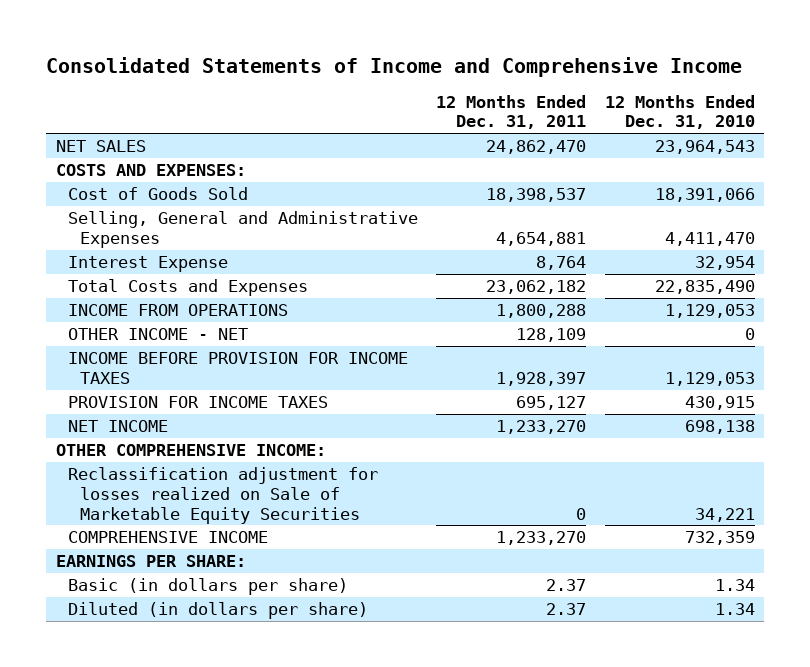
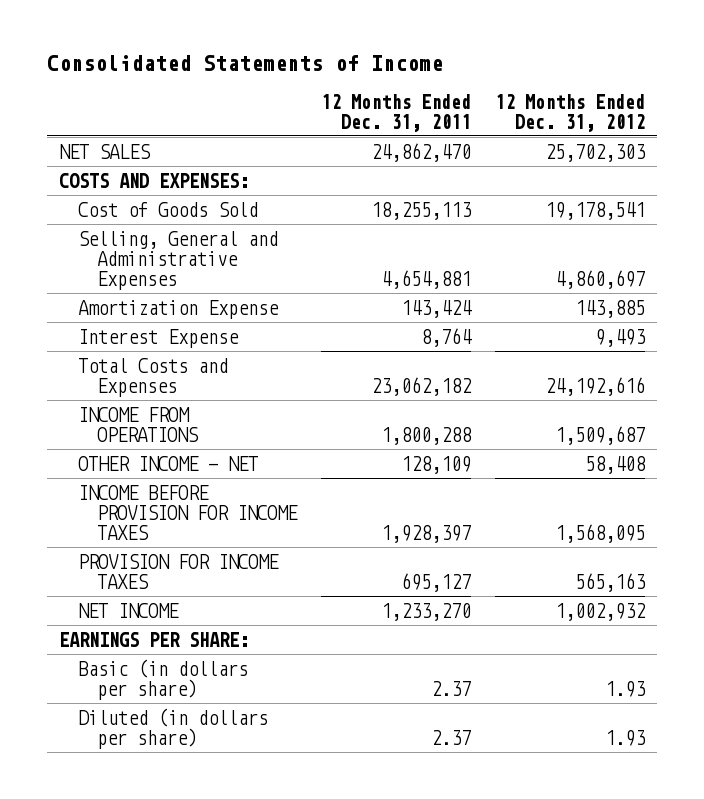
[46,56,743,77] Consolidated Statements of Income and Comprehensive Income -> [46,55,443,72] Consolidated Statements of Income
[604,94,755,130] 12 Months Ended Dec. 31, 2010 -> none
none -> [494,93,645,132] 12 Months Ended Dec. 31, 2012
[486,188,587,203] 18,398,537 -> [370,201,472,220] 18,255,113
none -> [77,299,279,319] Amortization Expense
[55,444,326,457] OTHER COMPREHENSIVE INCOME: -> none
[67,467,378,524] Reclassification adjustment for losses realized on Sale of Marketable Equity Securities -> none
[67,531,268,544] COMPREHENSIVE INCOME -> none

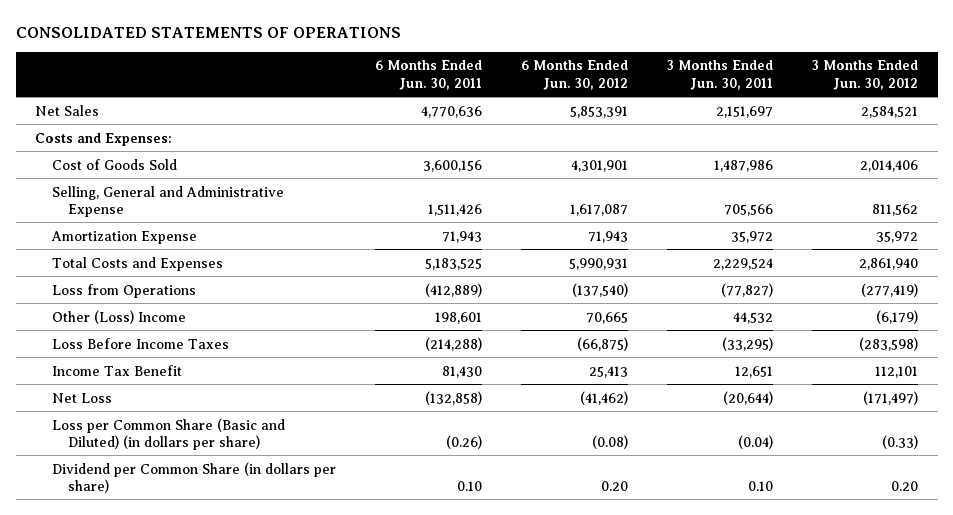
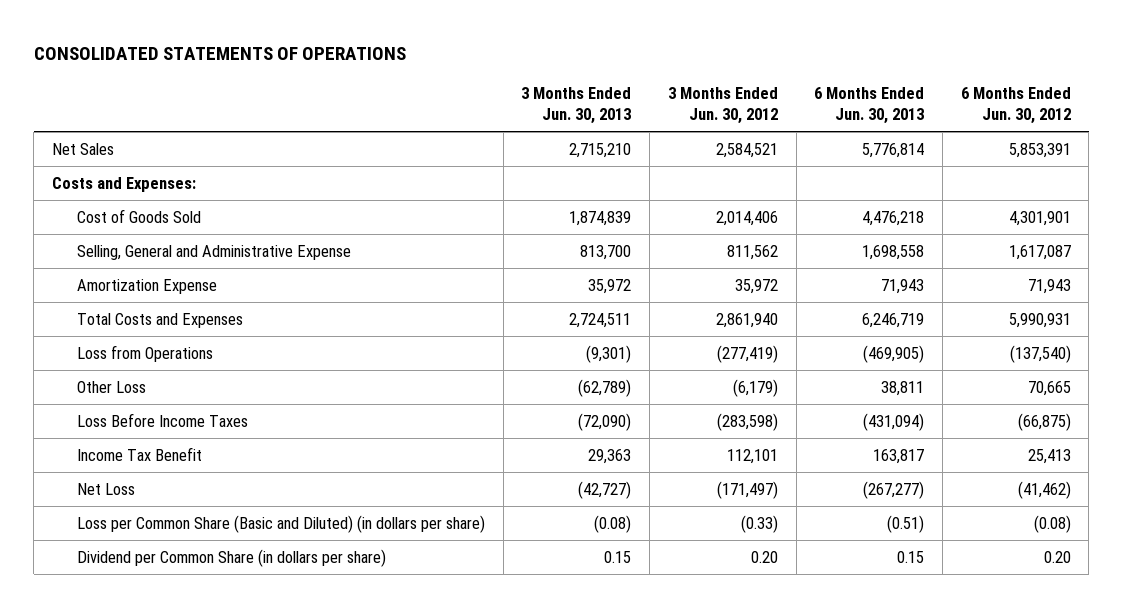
[374,60,482,90] 6 Months Ended Jun. 30, 2011 -> none
[667,60,774,90] 3 Months Ended Jun. 30, 2011 -> none
none -> [521,87,632,125] 3 Months Ended Jun. 30, 2013
none -> [814,87,925,125] 6 Months Ended Jun. 30, 2013
[51,309,186,324] Other (Loss) Income -> [76,380,146,393] Other Loss

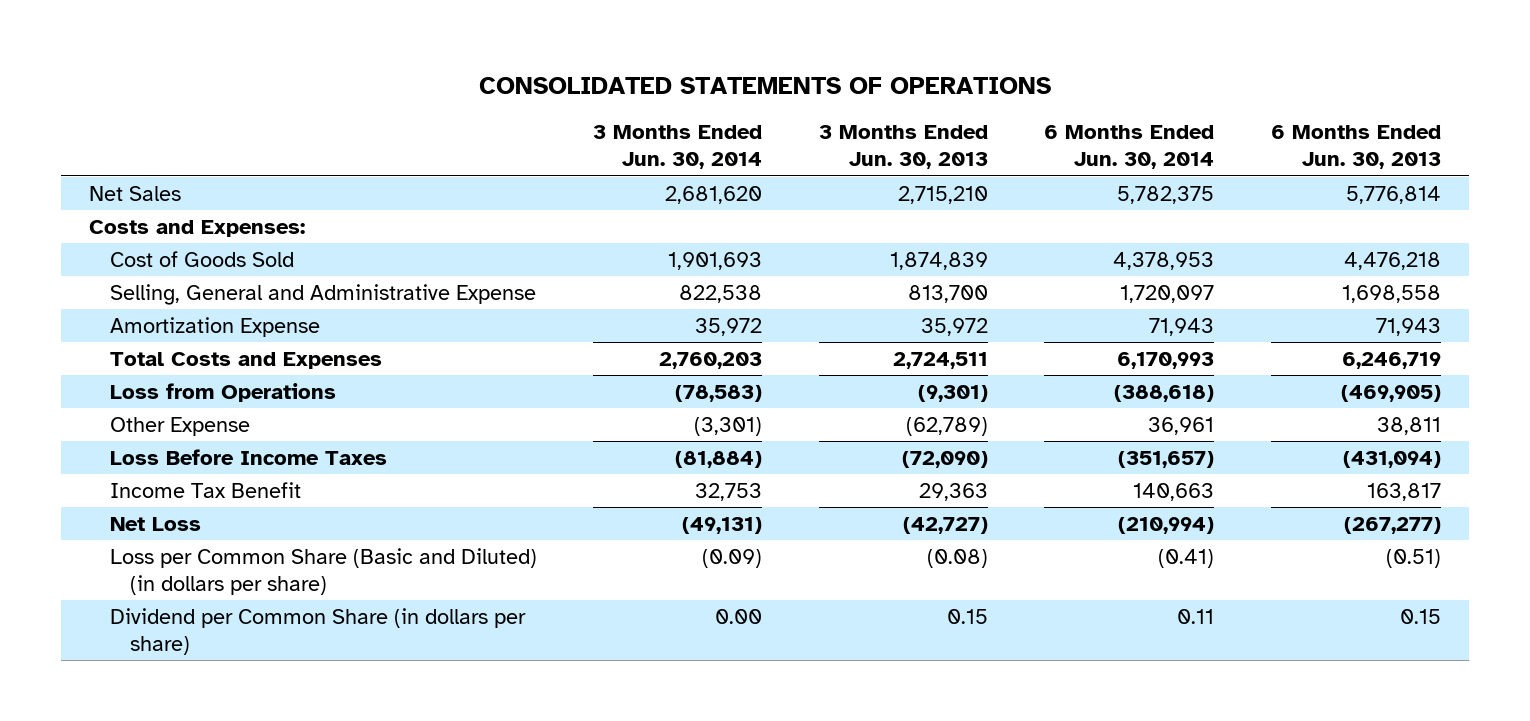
[667,87,778,125] 3 Months Ended Jun. 30, 2012 -> none
[960,87,1071,125] 6 Months Ended Jun. 30, 2012 -> none
none -> [593,125,763,170] 3 Months Ended Jun. 30, 2014
none -> [1044,125,1215,170] 6 Months Ended Jun. 30, 2014
[76,380,146,393] Other Loss -> [109,416,250,436] Other Expense

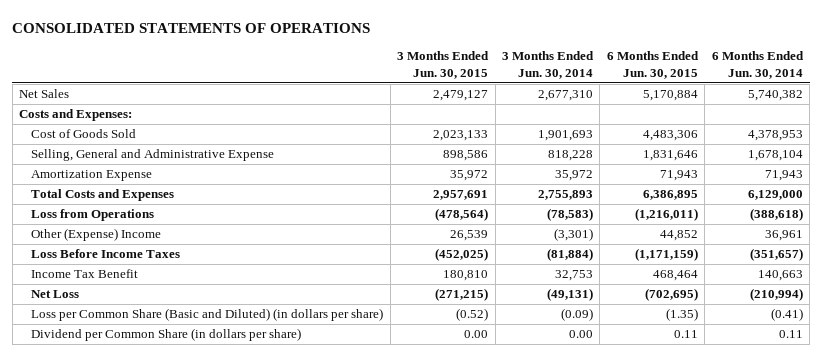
[818,125,988,170] 3 Months Ended Jun. 30, 2013 -> none
[1270,125,1441,170] 6 Months Ended Jun. 30, 2013 -> none
none -> [397,51,490,79] 3 Months Ended Jun. 30, 2015
none -> [606,51,699,79] 6 Months Ended Jun. 30, 2015
[665,185,763,204] 2,681,620 -> [538,90,594,102] 2,677,310
[1117,185,1215,204] 5,782,375 -> [747,90,803,102] 5,740,382
[679,284,763,303] 822,538 -> [548,150,594,162] 818,228
[1120,284,1215,303] 1,720,097 -> [747,150,803,162] 1,678,104
[659,351,763,369] 2,760,203 -> [538,190,594,201] 2,755,893
[1117,351,1215,369] 6,170,993 -> [747,190,803,201] 6,129,000
[109,416,250,436] Other Expense -> [31,228,162,242] Other (Expense) Income

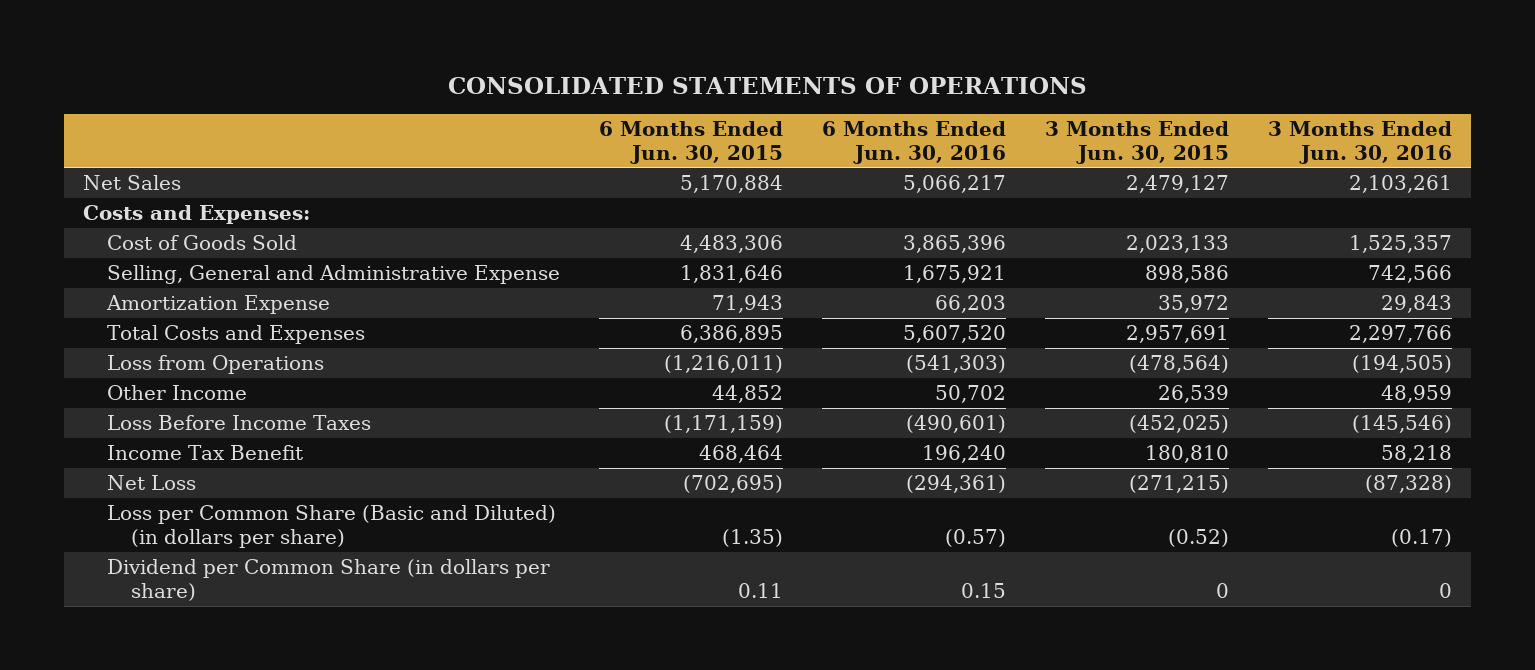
[502,51,595,79] 3 Months Ended Jun. 30, 2014 -> none
[711,51,804,79] 6 Months Ended Jun. 30, 2014 -> none
none -> [821,120,1006,164] 6 Months Ended Jun. 30, 2016
none -> [1267,120,1452,164] 3 Months Ended Jun. 30, 2016
[31,228,162,242] Other (Expense) Income -> [107,385,248,401] Other Income
[464,330,489,339] 0.00 -> [1215,583,1229,599] 0

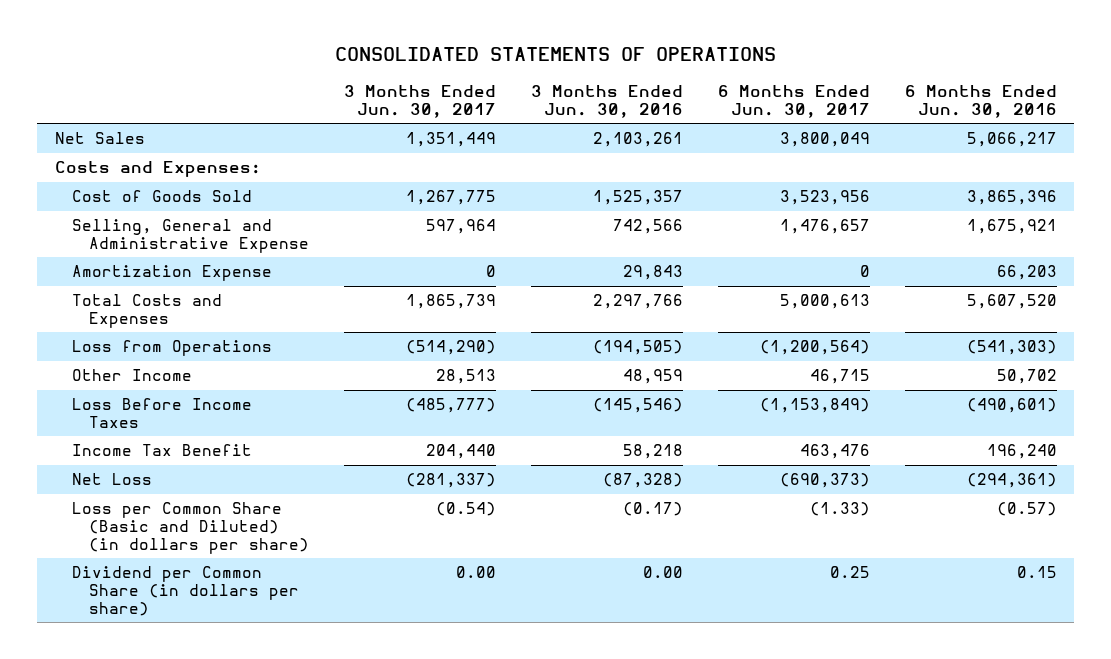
[598,120,783,164] 6 Months Ended Jun. 30, 2015 -> none
[1044,120,1229,164] 3 Months Ended Jun. 30, 2015 -> none
none -> [344,85,497,118] 3 Months Ended Jun. 30, 2017
none -> [717,85,870,118] 6 Months Ended Jun. 30, 2017
[1438,583,1452,599] 0 -> [642,566,683,579] 0.00

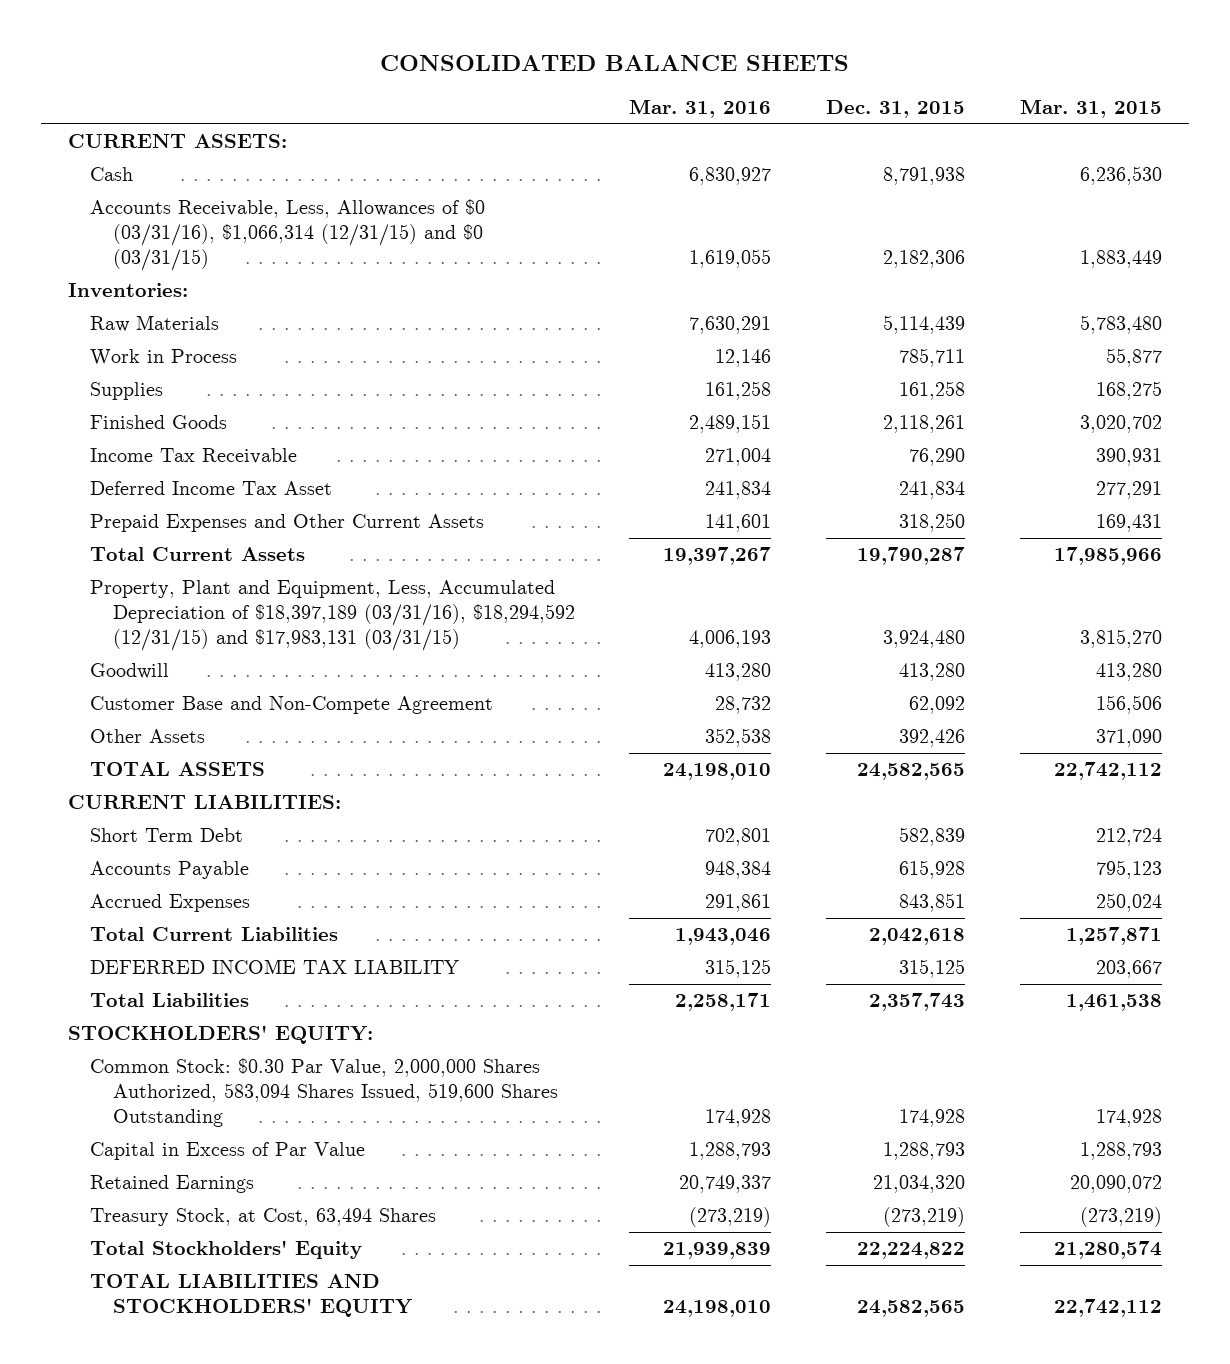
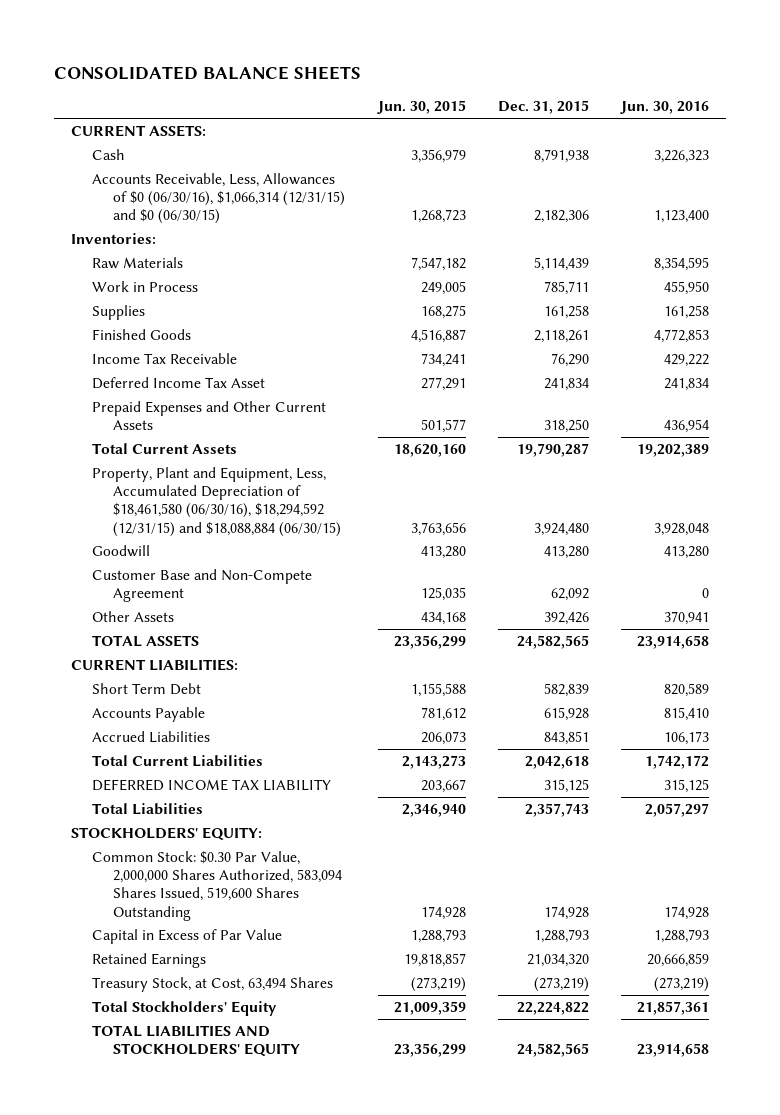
[629,99,772,119] Mar. 31, 2016 -> none
[1019,99,1162,119] Mar. 31, 2015 -> none
none -> [376,100,466,115] Jun. 30, 2015
none -> [620,101,710,115] Jun. 30, 2016
[90,199,486,272] Accounts Receivable, Less, Allowances of $0 (03/31/16), $1,066,314 (12/31/15) and $0 (03/31/15) -> [92,172,346,225] Accounts Receivable, Less, Allowances of $0 (06/30/16), $1,066,314 (12/31/15) and $0 (06/30/15)
[90,580,575,652] Property, Plant and Equipment, Less, Accumulated Depreciation of $18,397,189 (03/31/16), $18,294,592 (12/31/15) and $17,983,131 (03/31/15) -> [92,466,342,537] Property, Plant and Equipment, Less, Accumulated Depreciation of $18,461,580 (06/30/16), $18,294,592 (12/31/15) and $18,088,884 (06/30/15)
[90,894,251,913] Accrued Expenses -> [92,730,211,743] Accrued Liabilities

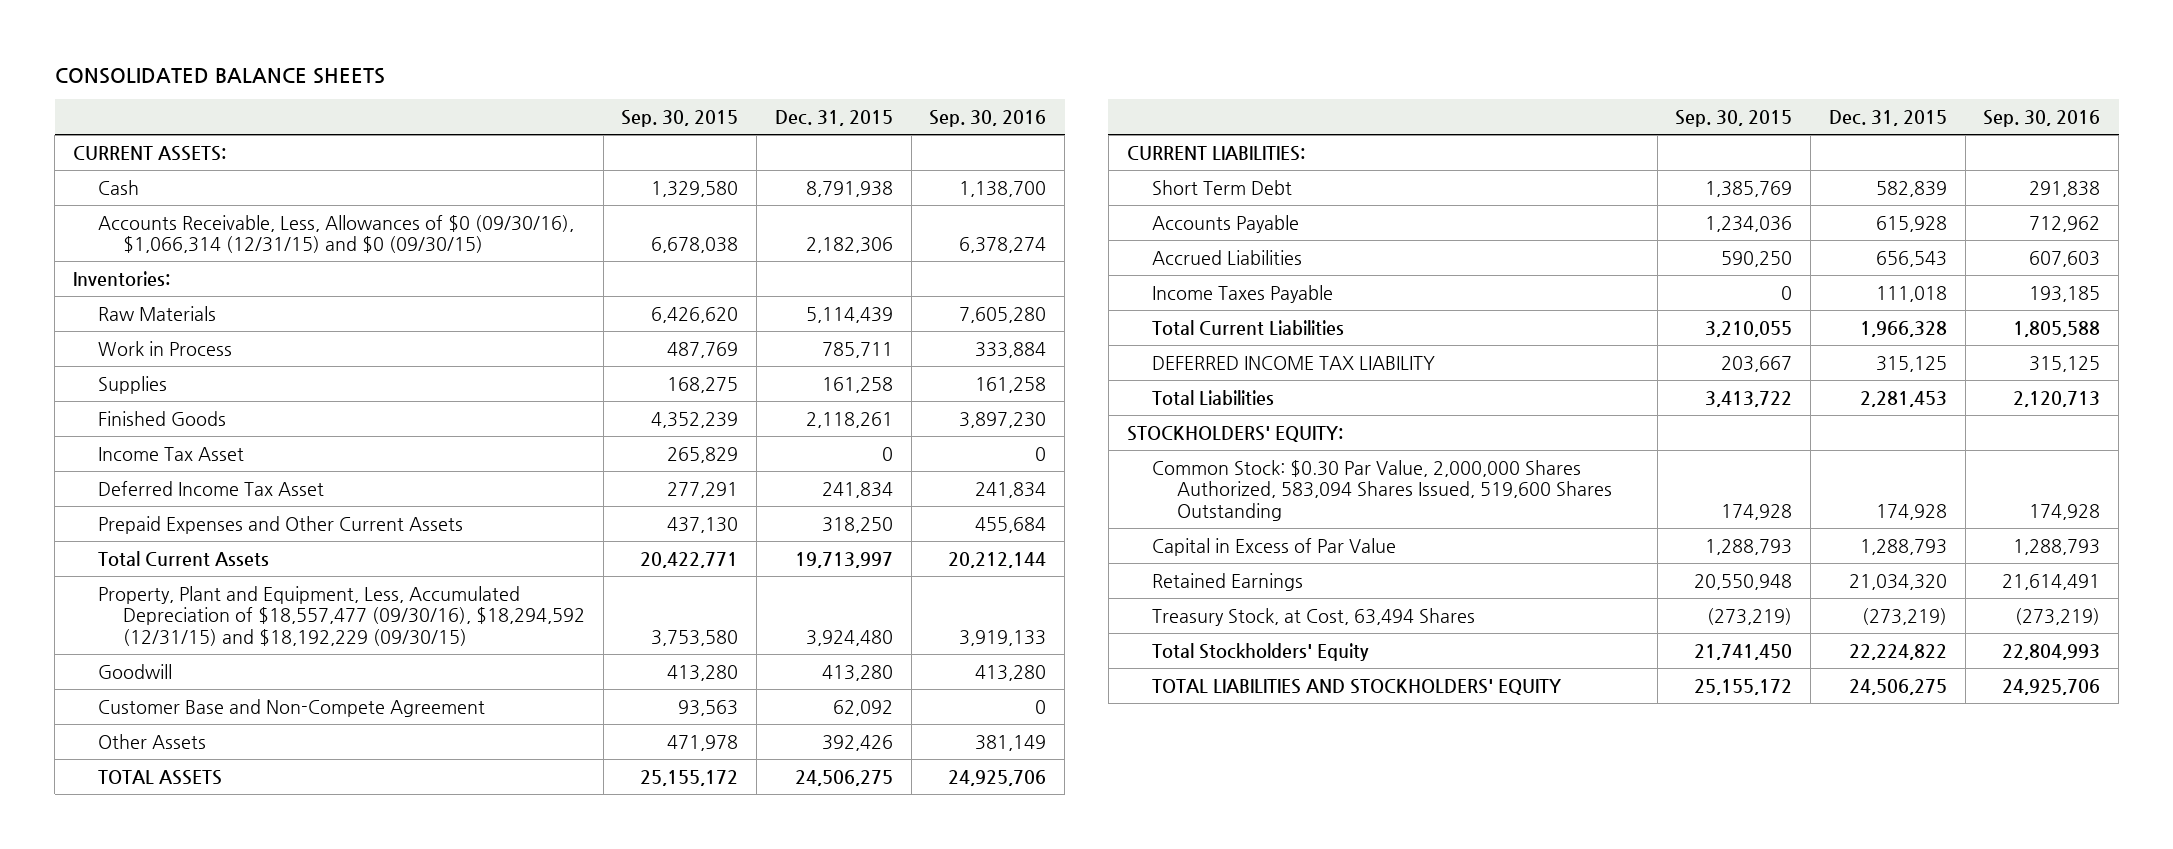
[376,100,466,115] Jun. 30, 2015 -> none
[620,101,710,115] Jun. 30, 2016 -> none
none -> [621,109,739,127] Sep. 30, 2015
none -> [929,109,1047,127] Sep. 30, 2016
[92,172,346,225] Accounts Receivable, Less, Allowances of $0 (06/30/16), $1,066,314 (12/31/15) and $0 (06/30/15) -> [97,214,574,254] Accounts Receivable, Less, Allowances of $0 (09/30/16), $1,066,314 (12/31/15) and $0 (09/30/15)
[92,352,238,364] Income Tax Receivable -> [97,446,244,461] Income Tax Asset
[551,352,590,367] 76,290 -> [881,446,893,461] 0
[517,442,590,457] 19,790,287 -> [794,551,893,568] 19,713,997
[92,466,342,537] Property, Plant and Equipment, Less, Accumulated Depreciation of $18,461,580 (06/30/16), $18,294,592 (12/31/15) and $18,088,884 (06/30/15) -> [97,585,585,646] Property, Plant and Equipment, Less, Accumulated Depreciation of $18,557,477 (09/30/16), $18,294,592 (12/31/15) and $18,192,229 (09/30/15)
[517,634,590,649] 24,582,565 -> [794,769,893,786] 24,506,275
[544,730,590,745] 843,851 -> [1875,250,1947,267] 656,543
none -> [1151,284,1333,303] Income Taxes Payable
[525,755,590,769] 2,042,618 -> [1859,320,1947,337] 1,966,328
[525,802,590,817] 2,357,743 -> [1859,390,1947,407] 2,281,453
[517,1043,590,1058] 24,582,565 -> [1848,678,1947,695] 24,506,275

